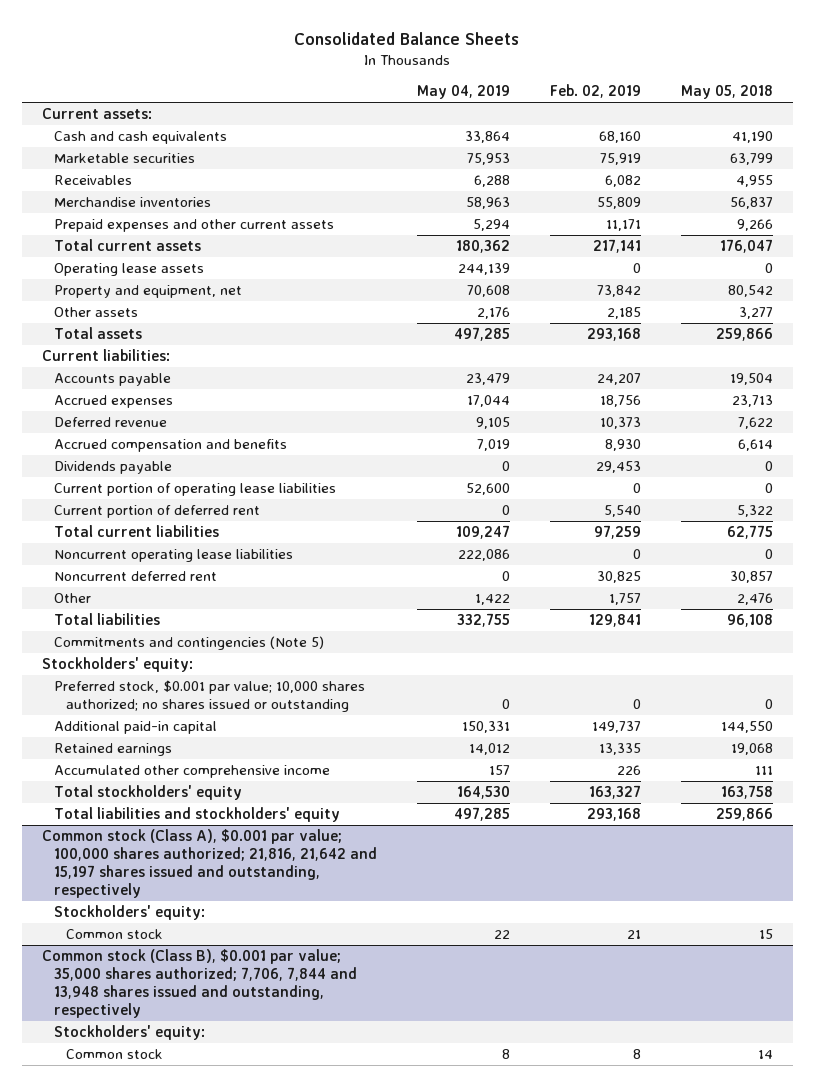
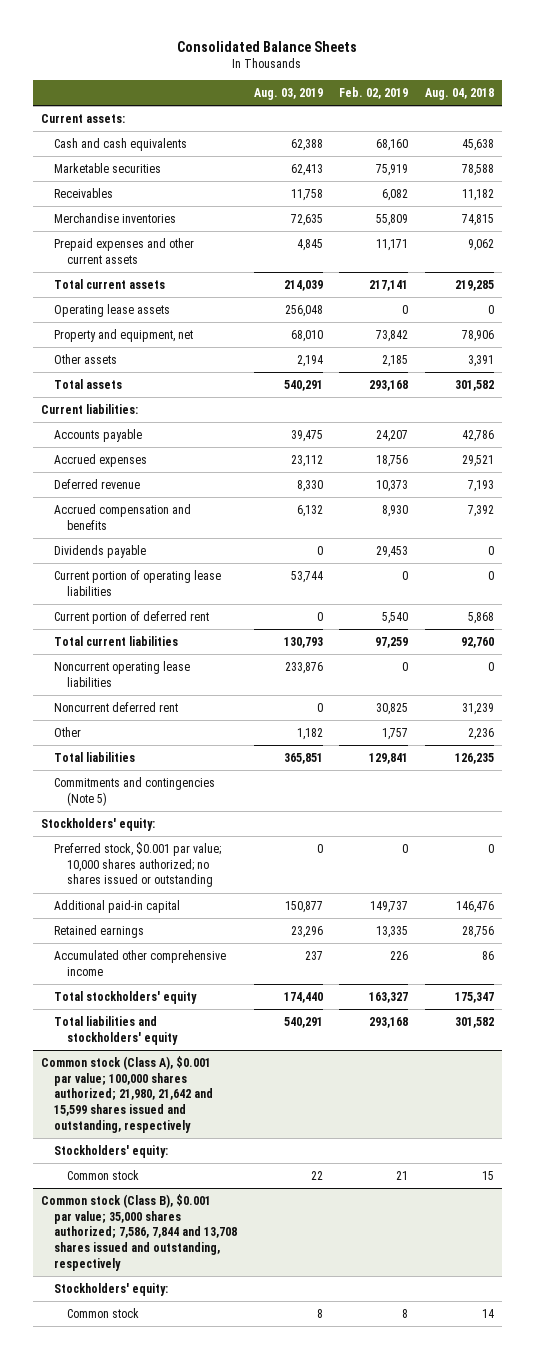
[416,85,510,100] May 04, 2019 -> none
[680,85,773,100] May 05, 2018 -> none
none -> [253,88,323,101] Aug. 03, 2019
none -> [424,88,494,101] Aug. 04, 2018
[41,829,377,899] Common stock (Class A), $0.001 par value; 100,000 shares authorized; 21,816, 21,642 and 15,197 shares issued and outstanding, respectively -> [41,1055,213,1133] Common stock (Class A), $0.001 par value; 100,000 shares authorized; 21,980, 21,642 and 15,599 shares issued and outstanding, respectively
[41,949,357,1019] Common stock (Class B), $0.001 par value; 35,000 shares authorized; 7,706, 7,844 and 13,948 shares issued and outstanding, respectively -> [41,1193,237,1271] Common stock (Class B), $0.001 par value; 35,000 shares authorized; 7,586, 7,844 and 13,708 shares issued and outstanding, respectively

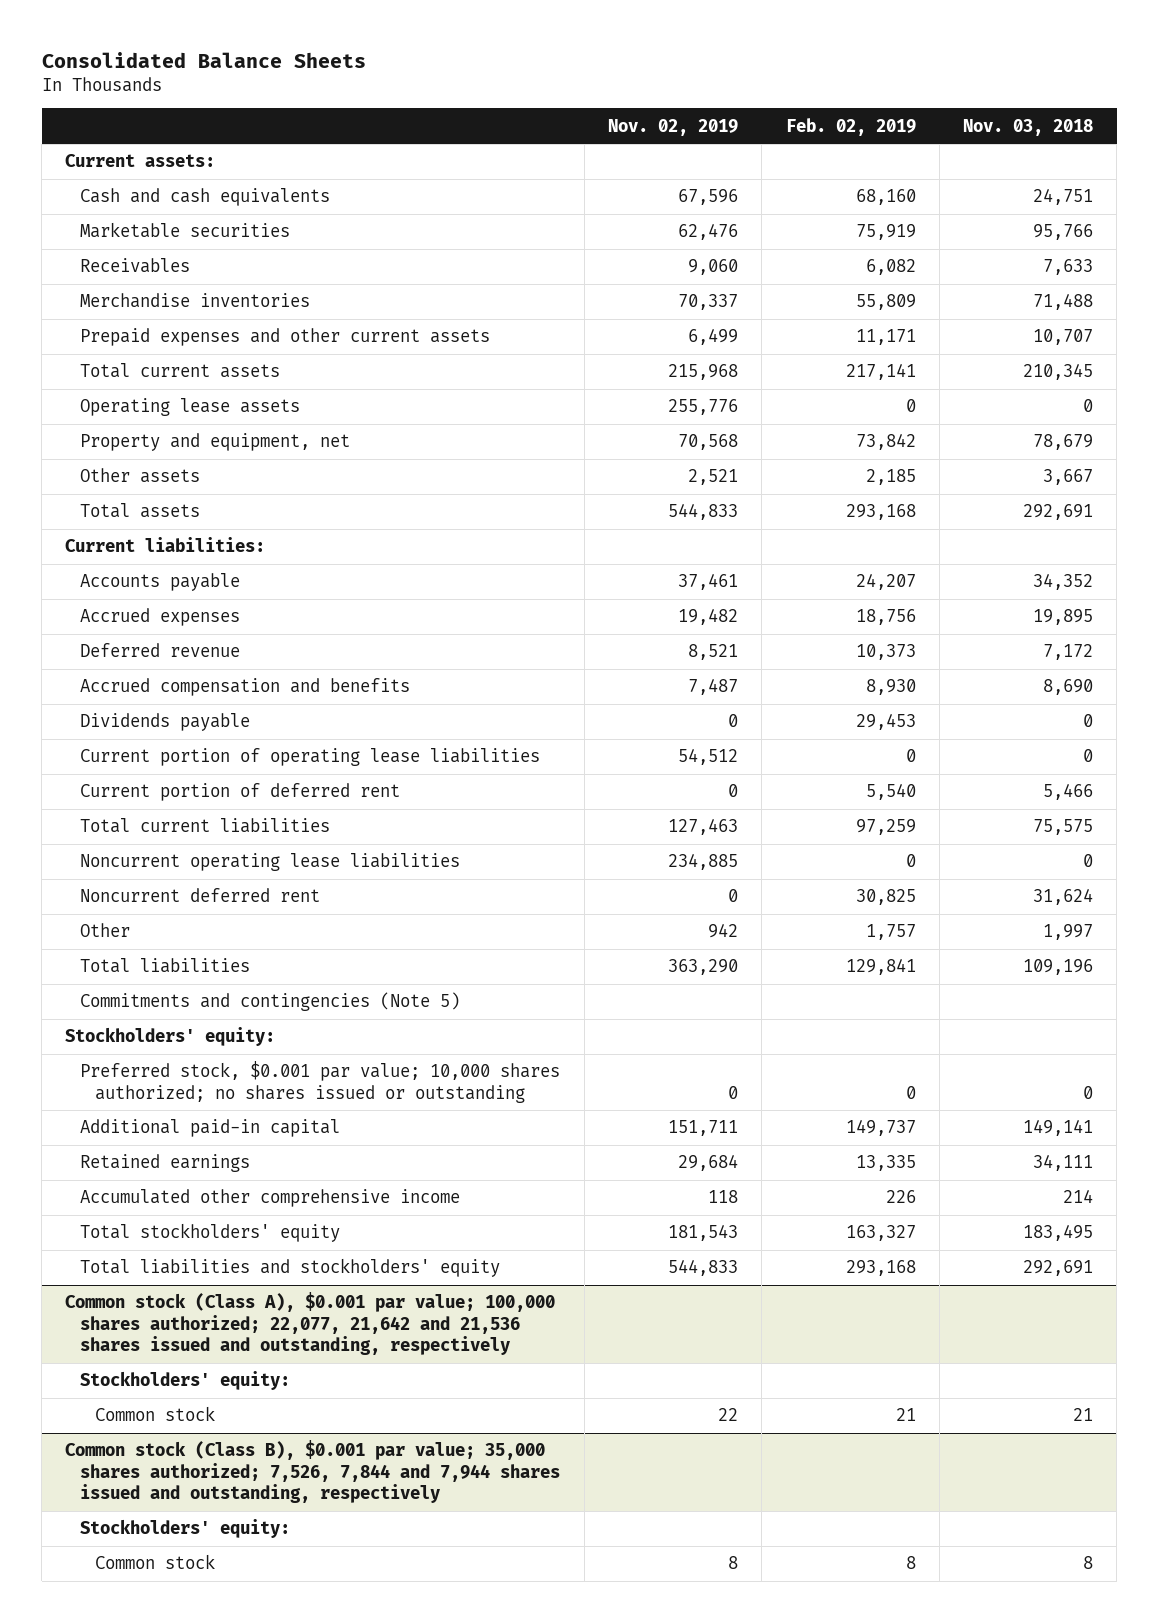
[253,88,323,101] Aug. 03, 2019 -> none
[424,88,494,101] Aug. 04, 2018 -> none
none -> [607,118,738,136] Nov. 02, 2019
none -> [963,118,1094,136] Nov. 03, 2018
[41,1055,213,1133] Common stock (Class A), $0.001 par value; 100,000 shares authorized; 21,980, 21,642 and 15,599 shares issued and outstanding, respectively -> [65,1292,556,1356] Common stock (Class A), $0.001 par value; 100,000 shares authorized; 22,077, 21,642 and 21,536 shares issued and outstanding, respectively
[41,1193,237,1271] Common stock (Class B), $0.001 par value; 35,000 shares authorized; 7,586, 7,844 and 13,708 shares issued and outstanding, respectively -> [65,1440,561,1504] Common stock (Class B), $0.001 par value; 35,000 shares authorized; 7,526, 7,844 and 7,944 shares issued and outstanding, respectively

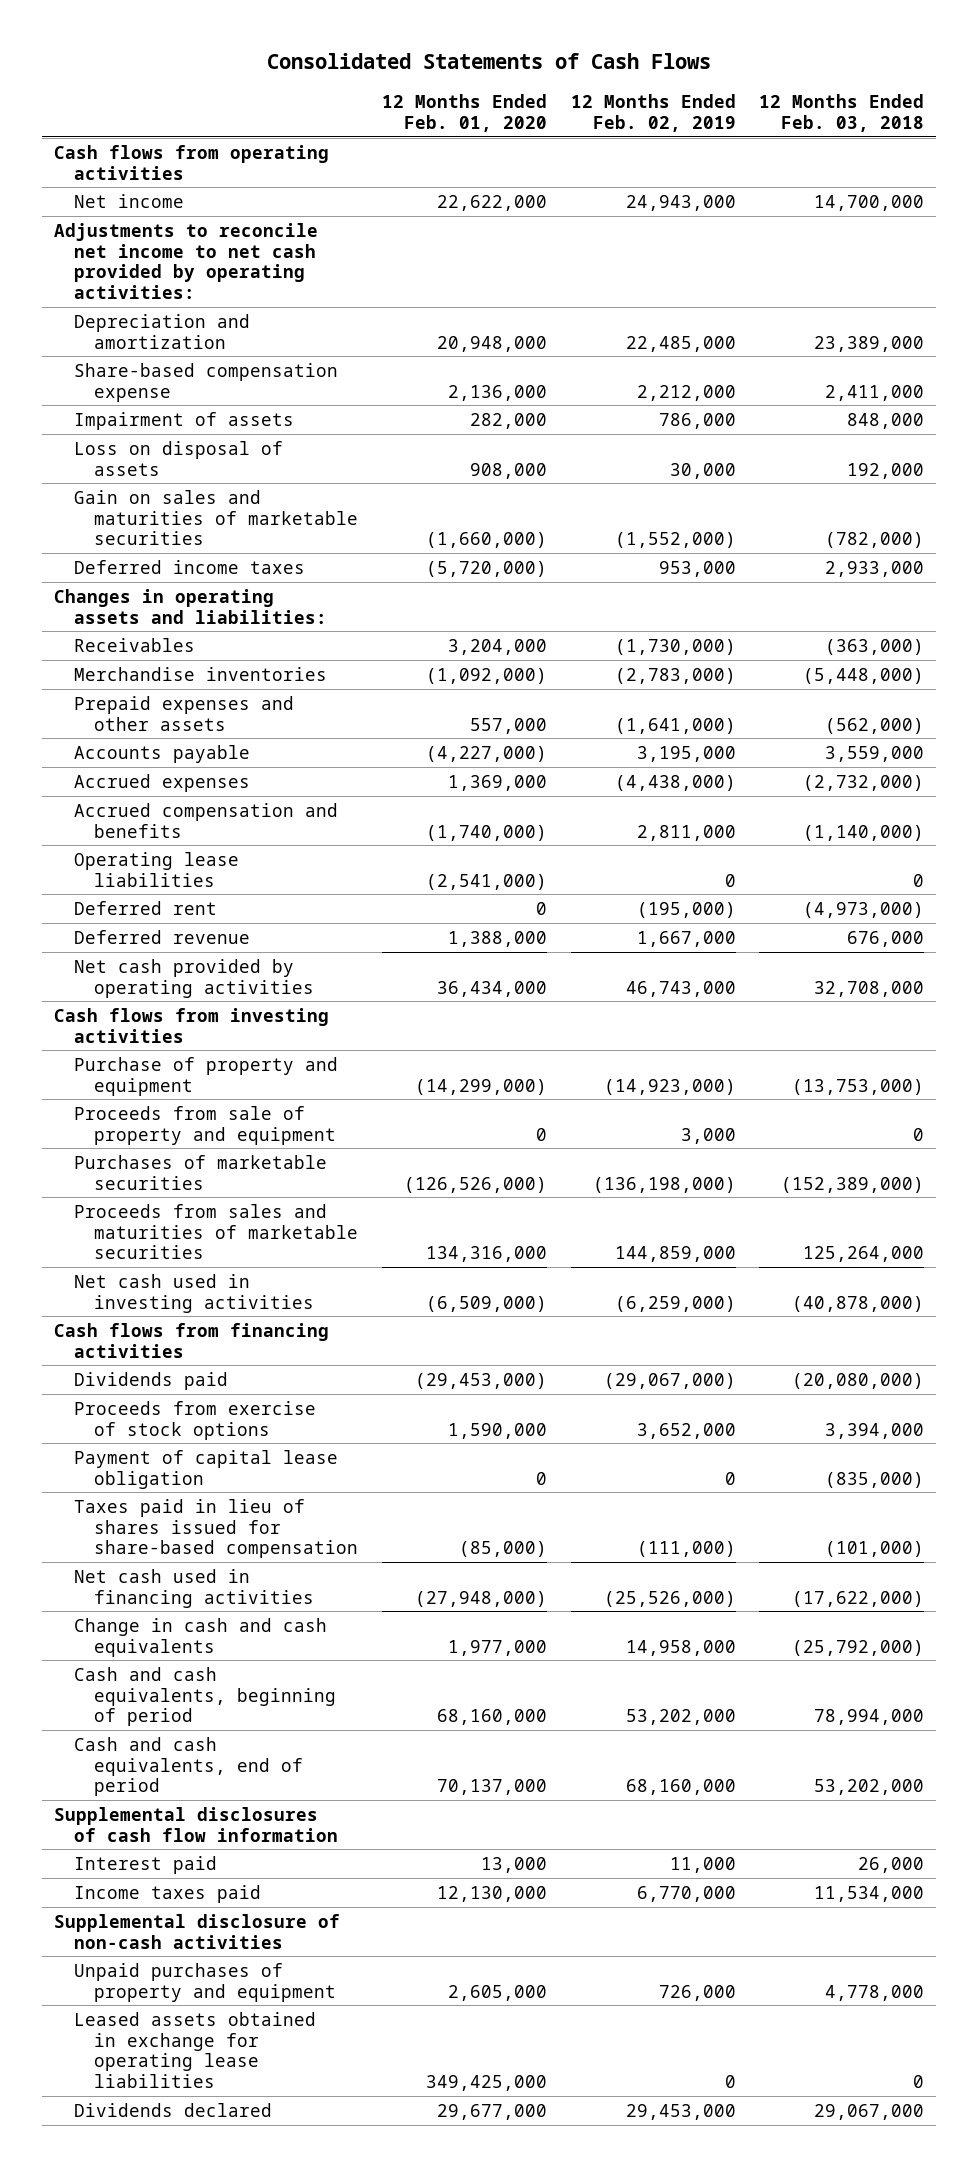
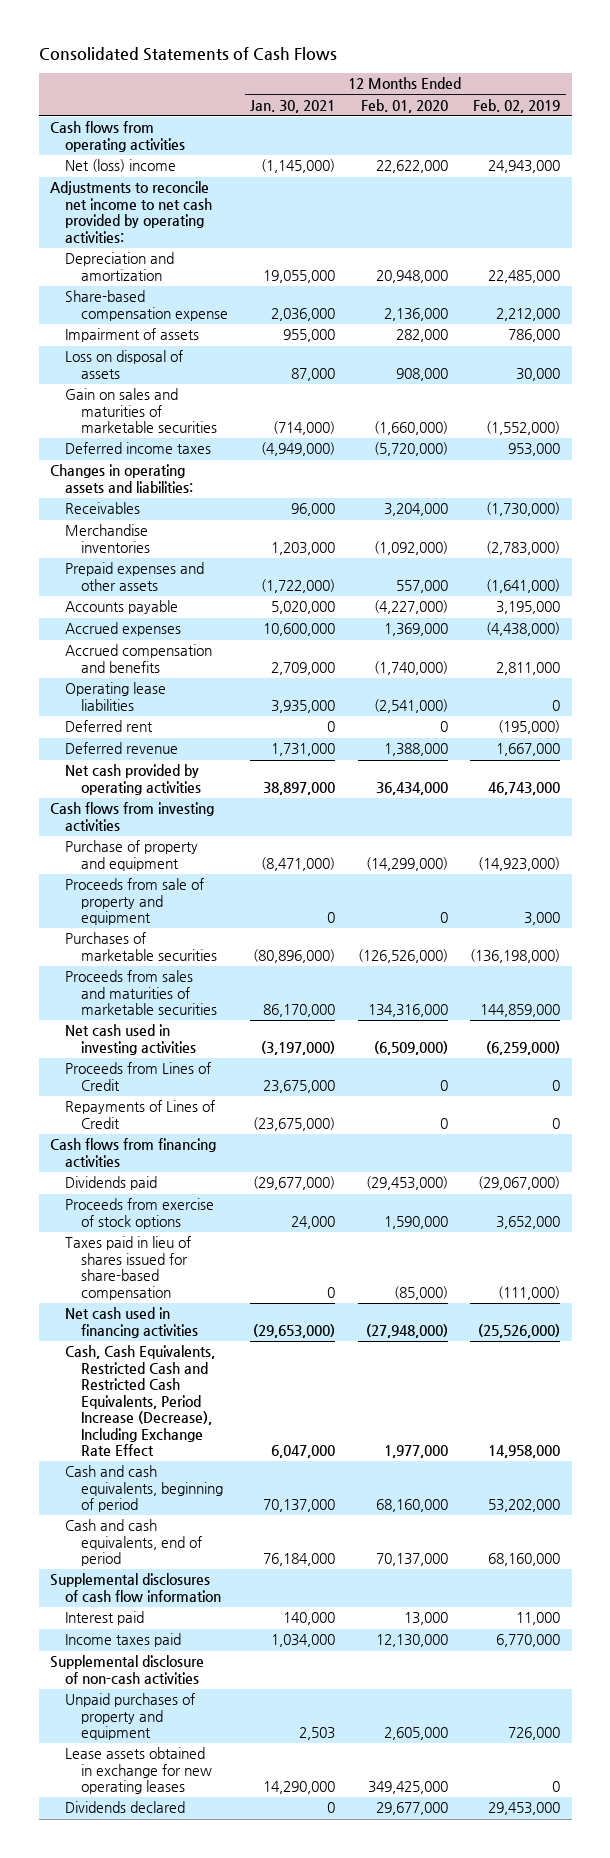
[759,93,925,132] 12 Months Ended Feb. 03, 2018 -> none
none -> [250,99,336,113] Jan. 30, 2021
[74,193,185,208] Net income -> [65,159,177,173] Net (loss) income
none -> [65,1062,212,1091] Proceeds from Lines of Credit
none -> [65,1100,216,1129] Repayments of Lines of Credit
[74,1449,339,1489] Payment of capital lease obligation -> none
[74,1617,328,1657] Change in cash and cash equivalents -> [65,1345,216,1457] Cash, Cash Equivalents, Restricted Cash and Restricted Cash Equivalents, Period Increase (Decrease), Including Exchange Rate Effect
[74,2011,317,2089] Leased assets obtained in exchange for operating lease liabilities -> [65,1747,212,1795] Lease assets obtained in exchange for new operating leases

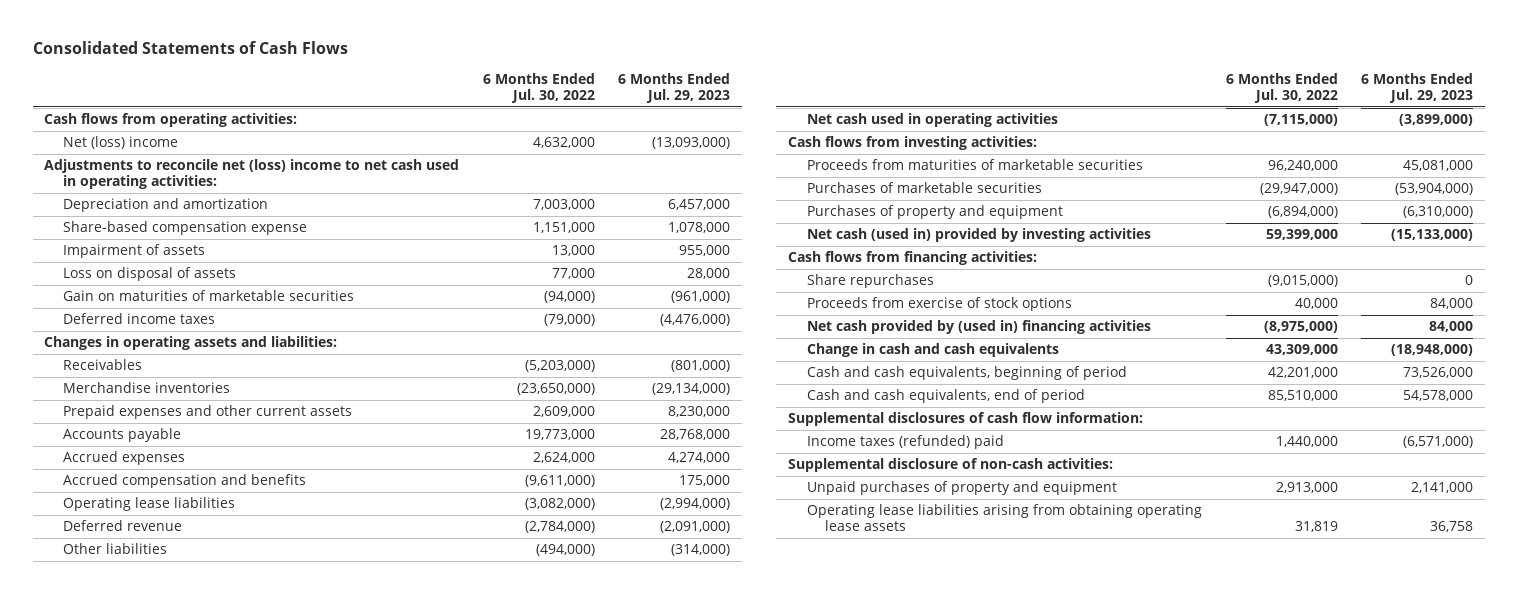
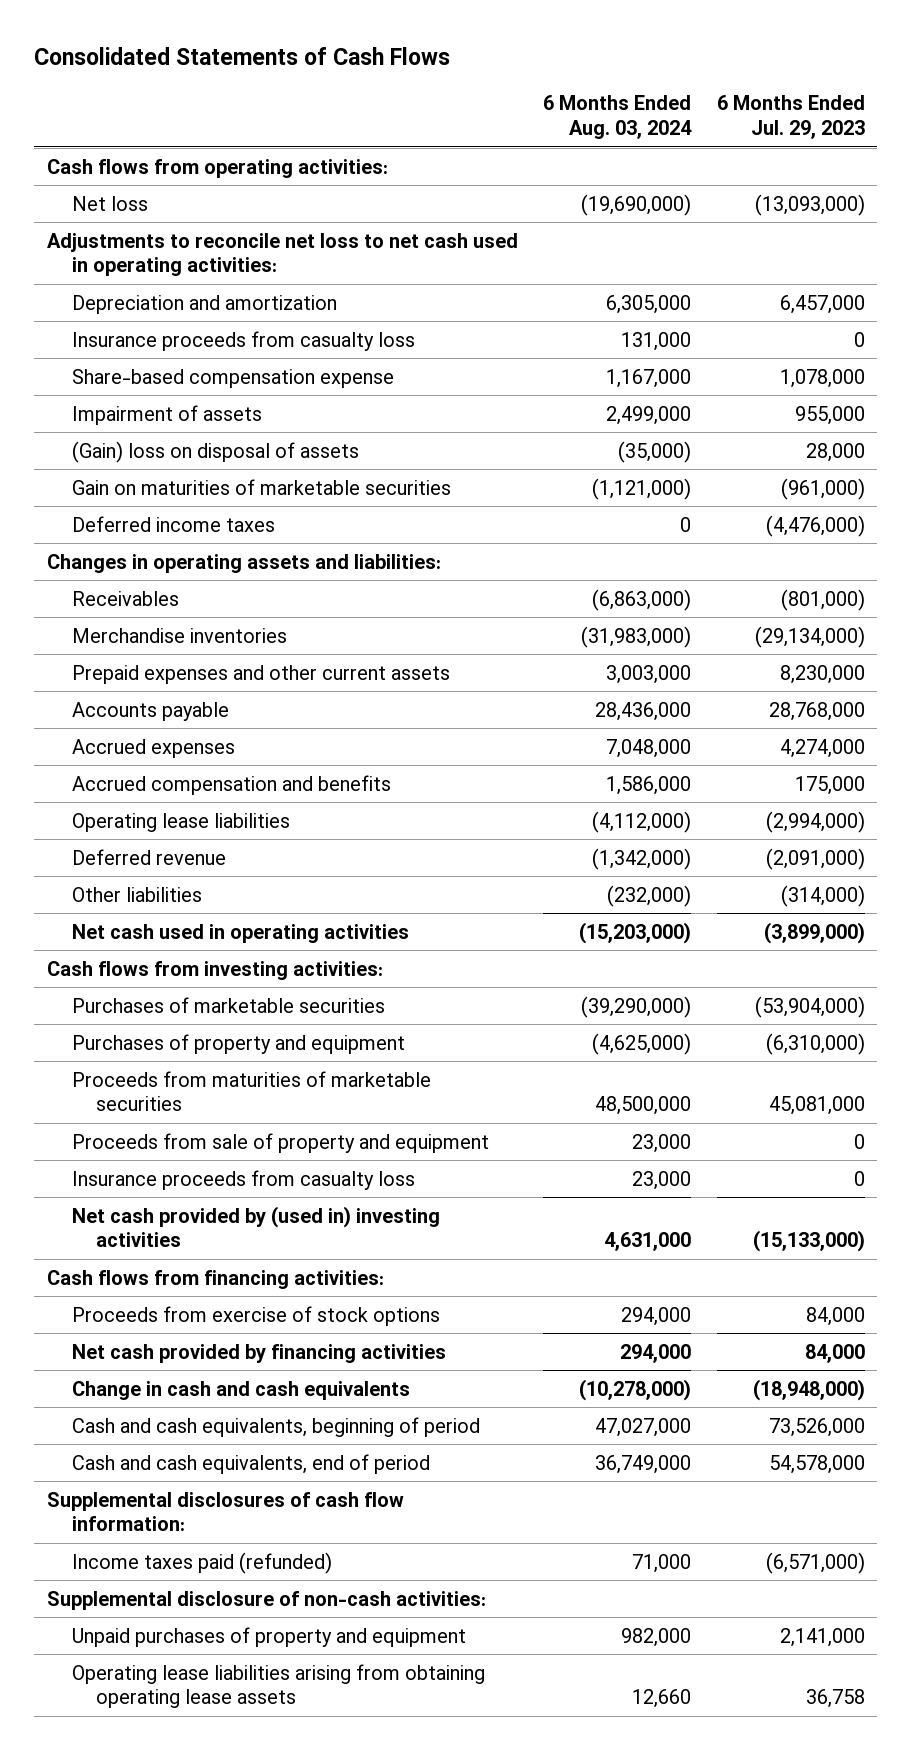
[482,72,595,104] 6 Months Ended Jul. 30, 2022 -> none
none -> [543,95,693,139] 6 Months Ended Aug. 03, 2024
[63,136,179,150] Net (loss) income -> [71,195,148,211] Net loss
[44,159,460,190] Adjustments to reconcile net (loss) income to net cash used in operating activities: -> [46,232,518,277] Adjustments to reconcile net loss to net cash used in operating activities:
none -> [71,330,415,351] Insurance proceeds from casualty loss
[63,267,237,282] Loss on disposal of assets -> [71,440,359,463] (Gain) loss on disposal of assets
[806,159,1143,171] Proceeds from maturities of marketable securities -> [71,1070,431,1112] Proceeds from maturities of marketable securities
none -> [71,1132,489,1153] Proceeds from sale of property and equipment
none -> [71,1169,415,1190] Insurance proceeds from casualty loss
[806,228,1151,243] Net cash (used in) provided by investing activities -> [71,1205,440,1248] Net cash provided by (used in) investing activities
[806,274,934,289] Share repurchases -> none
[806,320,1151,335] Net cash provided by (used in) financing activities -> [71,1343,446,1363] Net cash provided by financing activities
[806,435,1004,450] Income taxes (refunded) paid -> [71,1551,332,1574] Income taxes paid (refunded)

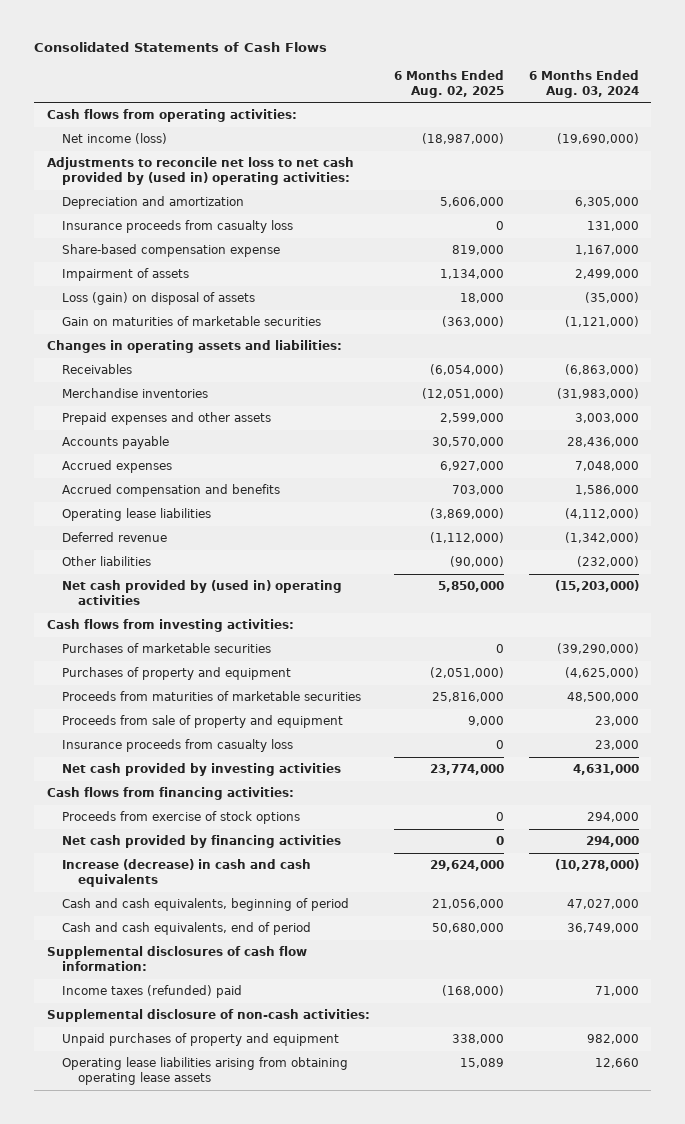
[716,95,865,139] 6 Months Ended Jul. 29, 2023 -> none
none -> [394,69,505,98] 6 Months Ended Aug. 02, 2025
[71,195,148,211] Net loss -> [62,133,168,145] Net income (loss)
[46,232,518,277] Adjustments to reconcile net loss to net cash used in operating activities: -> [46,157,354,185] Adjustments to reconcile net loss to net cash provided by (used in) operating activities:
[71,440,359,463] (Gain) loss on disposal of assets -> [62,292,256,306] Loss (gain) on disposal of assets
[71,515,275,532] Deferred income taxes -> none
[71,664,450,684] Prepaid expenses and other current assets -> [62,412,272,426] Prepaid expenses and other assets
[71,923,409,943] Net cash used in operating activities -> [62,580,343,605] Net cash provided by (used in) operating activities
[71,1205,440,1248] Net cash provided by (used in) investing activities -> [62,763,342,777] Net cash provided by investing activities
[71,1380,410,1400] Change in cash and cash equivalents -> [62,859,312,887] Increase (decrease) in cash and cash equivalents
[71,1551,332,1574] Income taxes paid (refunded) -> [62,985,243,999] Income taxes (refunded) paid

